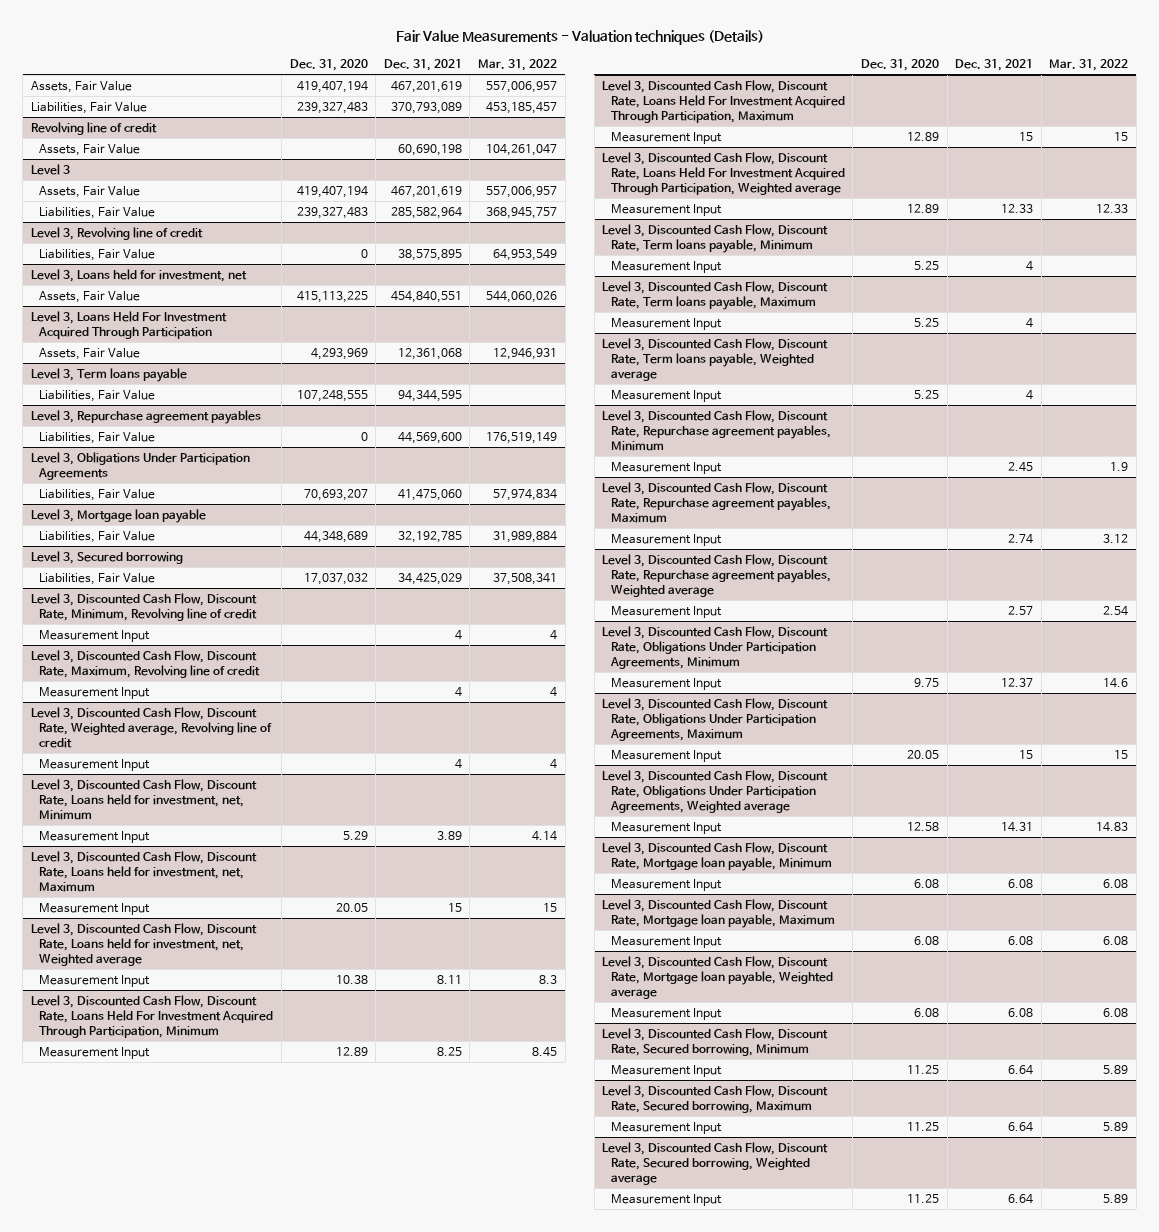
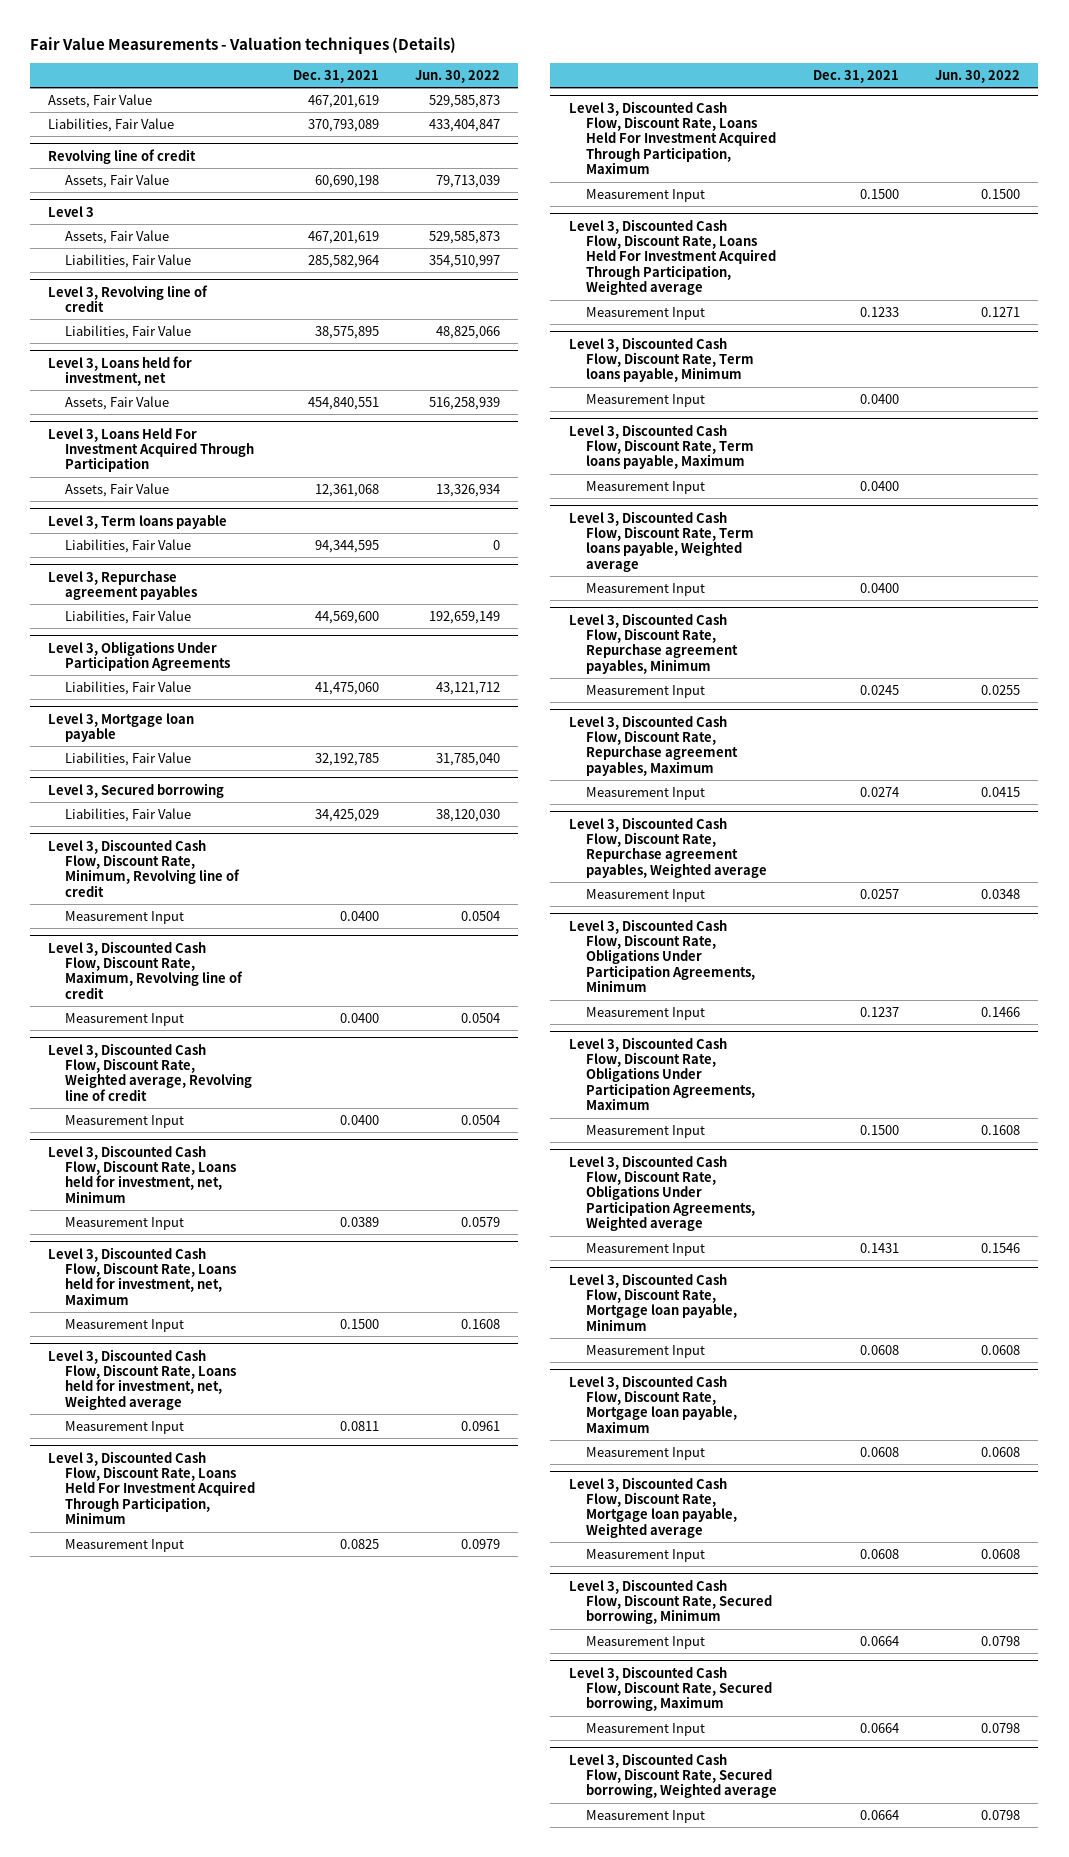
[289,58,368,71] Dec. 31, 2020 -> none
[477,58,557,71] Mar. 31, 2022 -> none
none -> [414,70,500,84] Jun. 30, 2022
[454,629,462,640] 4 -> [339,910,379,921] 0.0400
[454,686,462,697] 4 -> [339,1012,379,1023] 0.0400
[454,758,462,769] 4 -> [339,1114,379,1125] 0.0400
[436,830,462,840] 3.89 -> [339,1216,379,1227] 0.0389
[447,902,462,912] 15 -> [339,1318,379,1329] 0.1500
[436,974,462,984] 8.11 -> [339,1420,379,1431] 0.0811
[436,1046,462,1056] 8.25 -> [339,1538,379,1549] 0.0825
[1019,131,1034,141] 15 -> [859,188,899,199] 0.1500
[1001,203,1034,213] 12.33 -> [859,306,899,317] 0.1233
[1026,260,1034,271] 4 -> [859,393,899,404] 0.0400
[1026,317,1034,328] 4 -> [859,480,899,491] 0.0400
[1026,389,1034,400] 4 -> [859,582,899,593] 0.0400
[1008,461,1034,472] 2.45 -> [859,684,899,695] 0.0245
[1008,533,1034,544] 2.74 -> [859,786,899,797] 0.0274
[1008,605,1034,615] 2.57 -> [859,888,899,899] 0.0257
[1001,677,1034,687] 12.37 -> [859,1006,899,1017] 0.1237
[1019,749,1034,759] 15 -> [859,1124,899,1135] 0.1500
[1001,821,1034,832] 14.31 -> [859,1242,899,1253] 0.1431
[1008,878,1034,888] 6.08 -> [859,1344,899,1355] 0.0608
[1008,935,1034,945] 6.08 -> [859,1446,899,1457] 0.0608
[1008,1007,1034,1017] 6.08 -> [859,1548,899,1559] 0.0608
[1008,1064,1034,1075] 6.64 -> [859,1635,899,1646] 0.0664
[1008,1121,1034,1132] 6.64 -> [859,1722,899,1733] 0.0664
[1008,1193,1034,1204] 6.64 -> [859,1809,899,1820] 0.0664

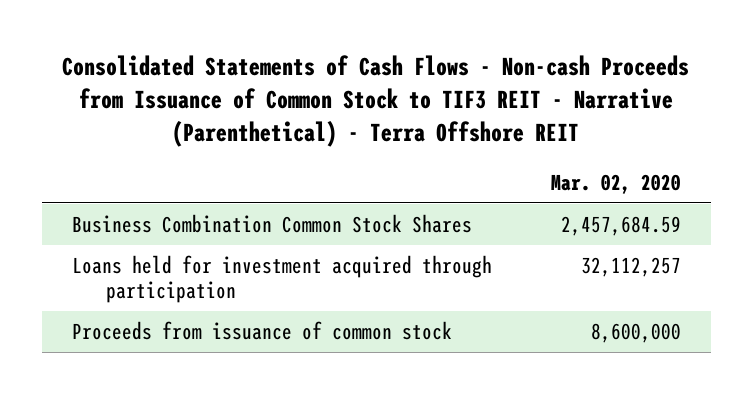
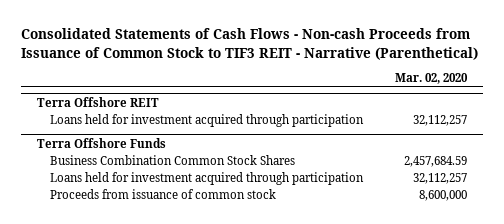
[62,54,690,147] Consolidated Statements of Cash Flows - Non-cash Proceeds from Issuance of Common Stock to TIF3 REIT - Narrative (Parenthetical) - Terra Offshore REIT -> [21,28,479,60] Consolidated Statements of Cash Flows - Non-cash Proceeds from Issuance of Common Stock to TIF3 REIT - Narrative (Parenthetical)
none -> [37,96,160,107] Terra Offshore REIT
none -> [49,113,364,127] Loans held for investment acquired through participation
none -> [37,137,167,148] Terra Offshore Funds

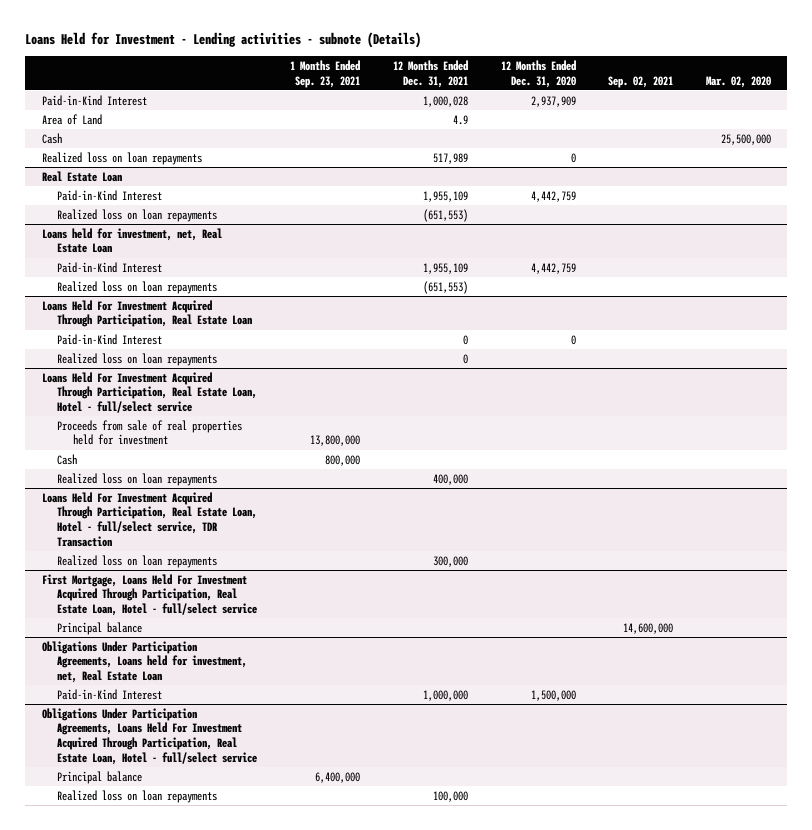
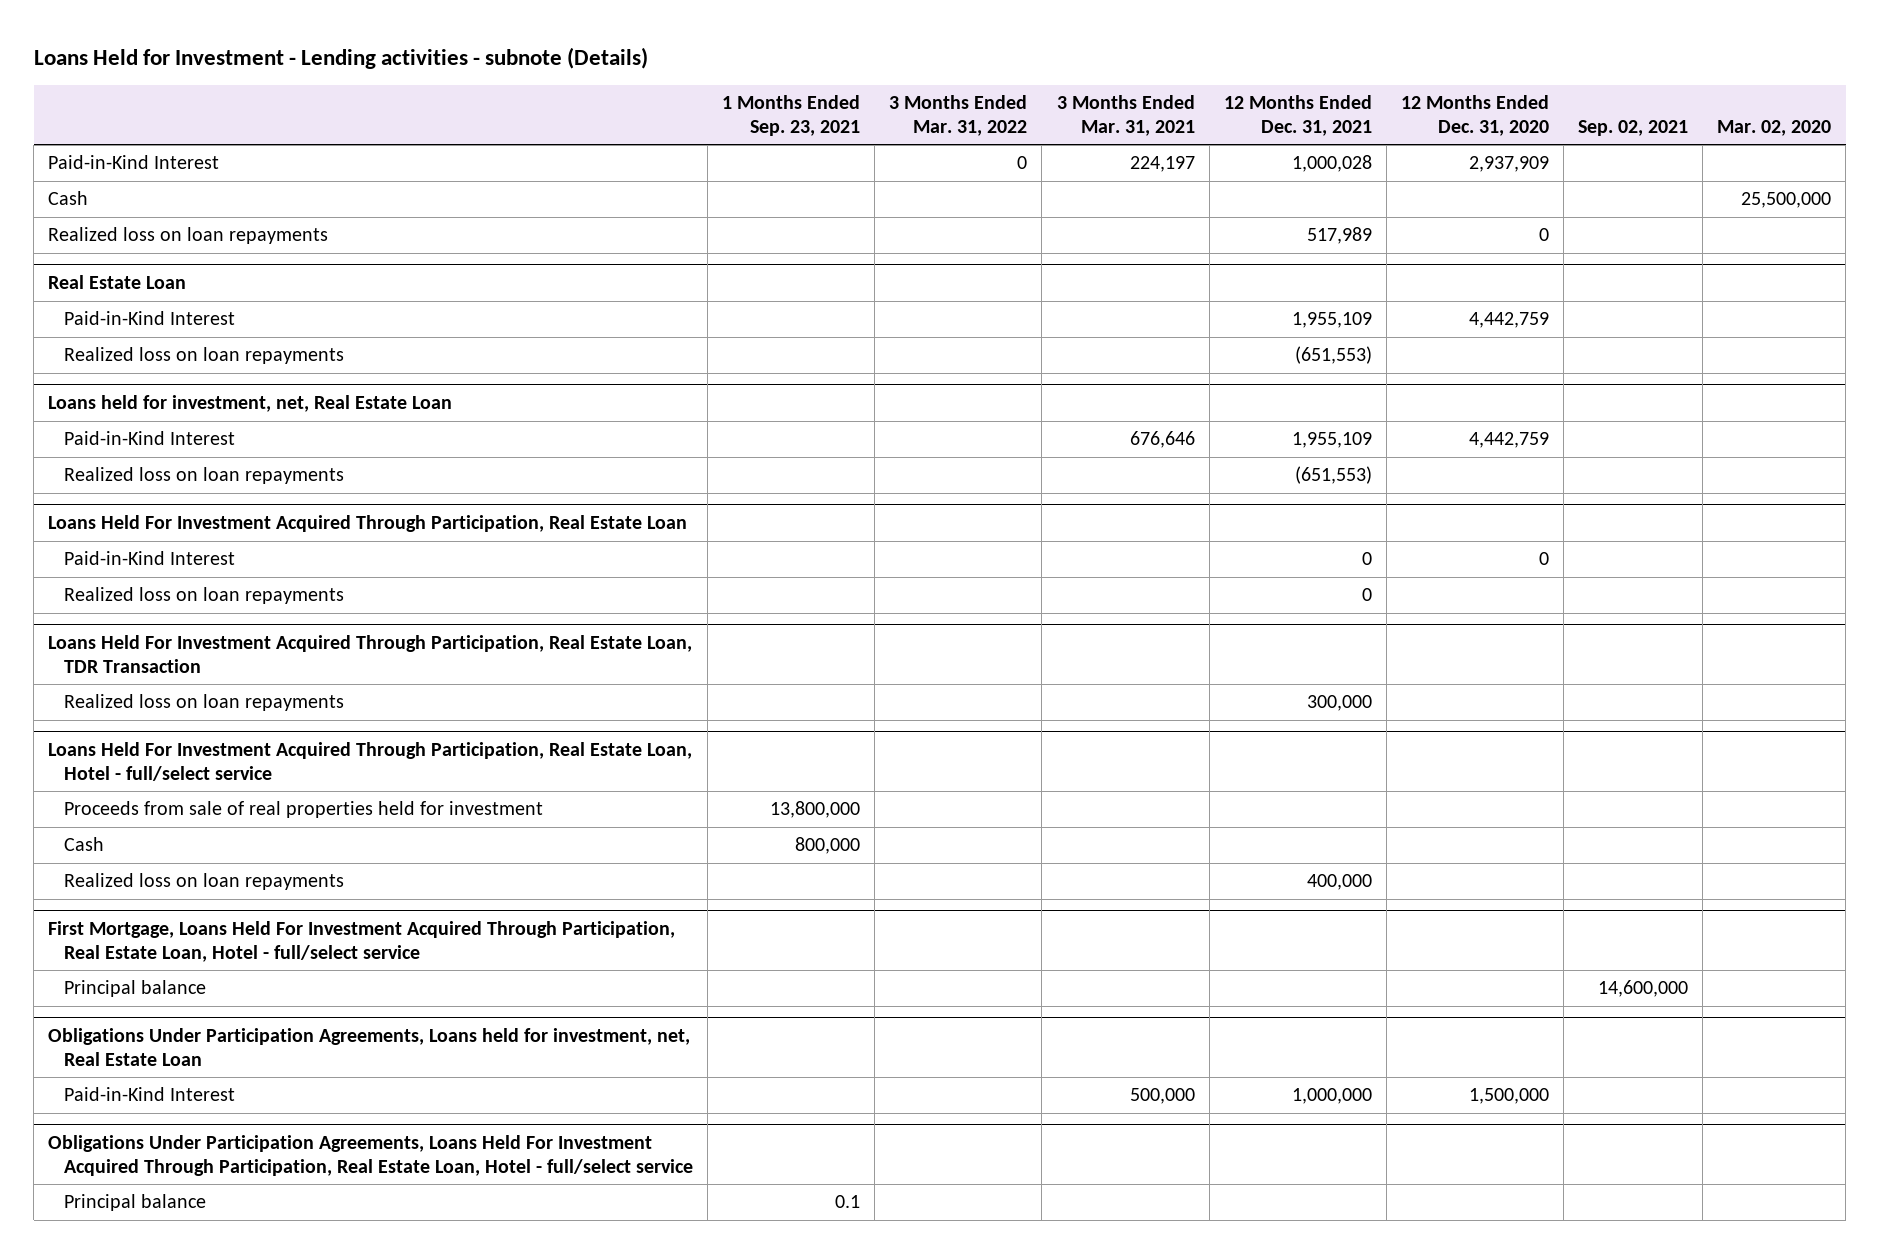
none -> [889,95,1028,136] 3 Months Ended Mar. 31, 2022
none -> [1056,95,1195,136] 3 Months Ended Mar. 31, 2021
[41,113,102,125] Area of Land -> none
none -> [48,635,693,673] Loans Held For Investment Acquired Through Participation, Real Estate Loan, TDR Transaction
none -> [64,694,345,712] Realized loss on loan repayments
[41,491,258,547] Loans Held For Investment Acquired Through Participation, Real Estate Loan, Hotel - full/select service, TDR Transaction -> none
[57,554,218,568] Realized loss on loan repayments -> none
[57,789,218,803] Realized loss on loan repayments -> none
[315,771,361,783] 6,400,000 -> [835,1195,861,1209] 0.1

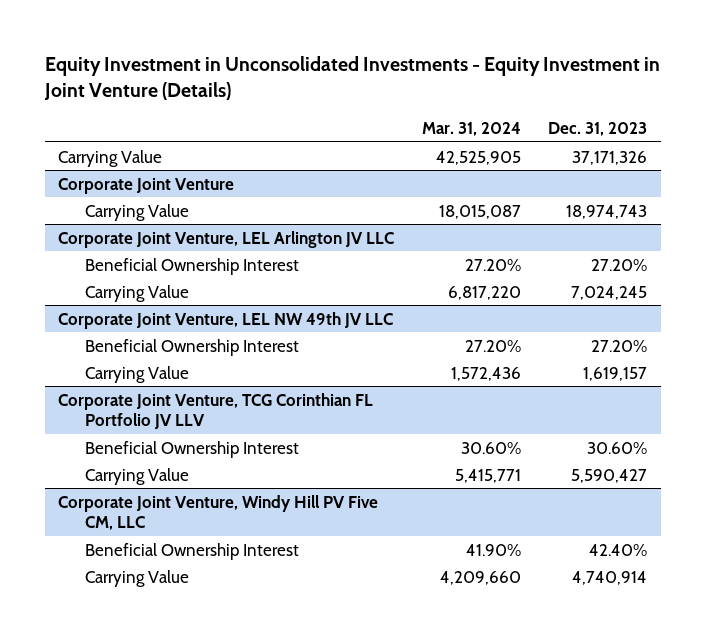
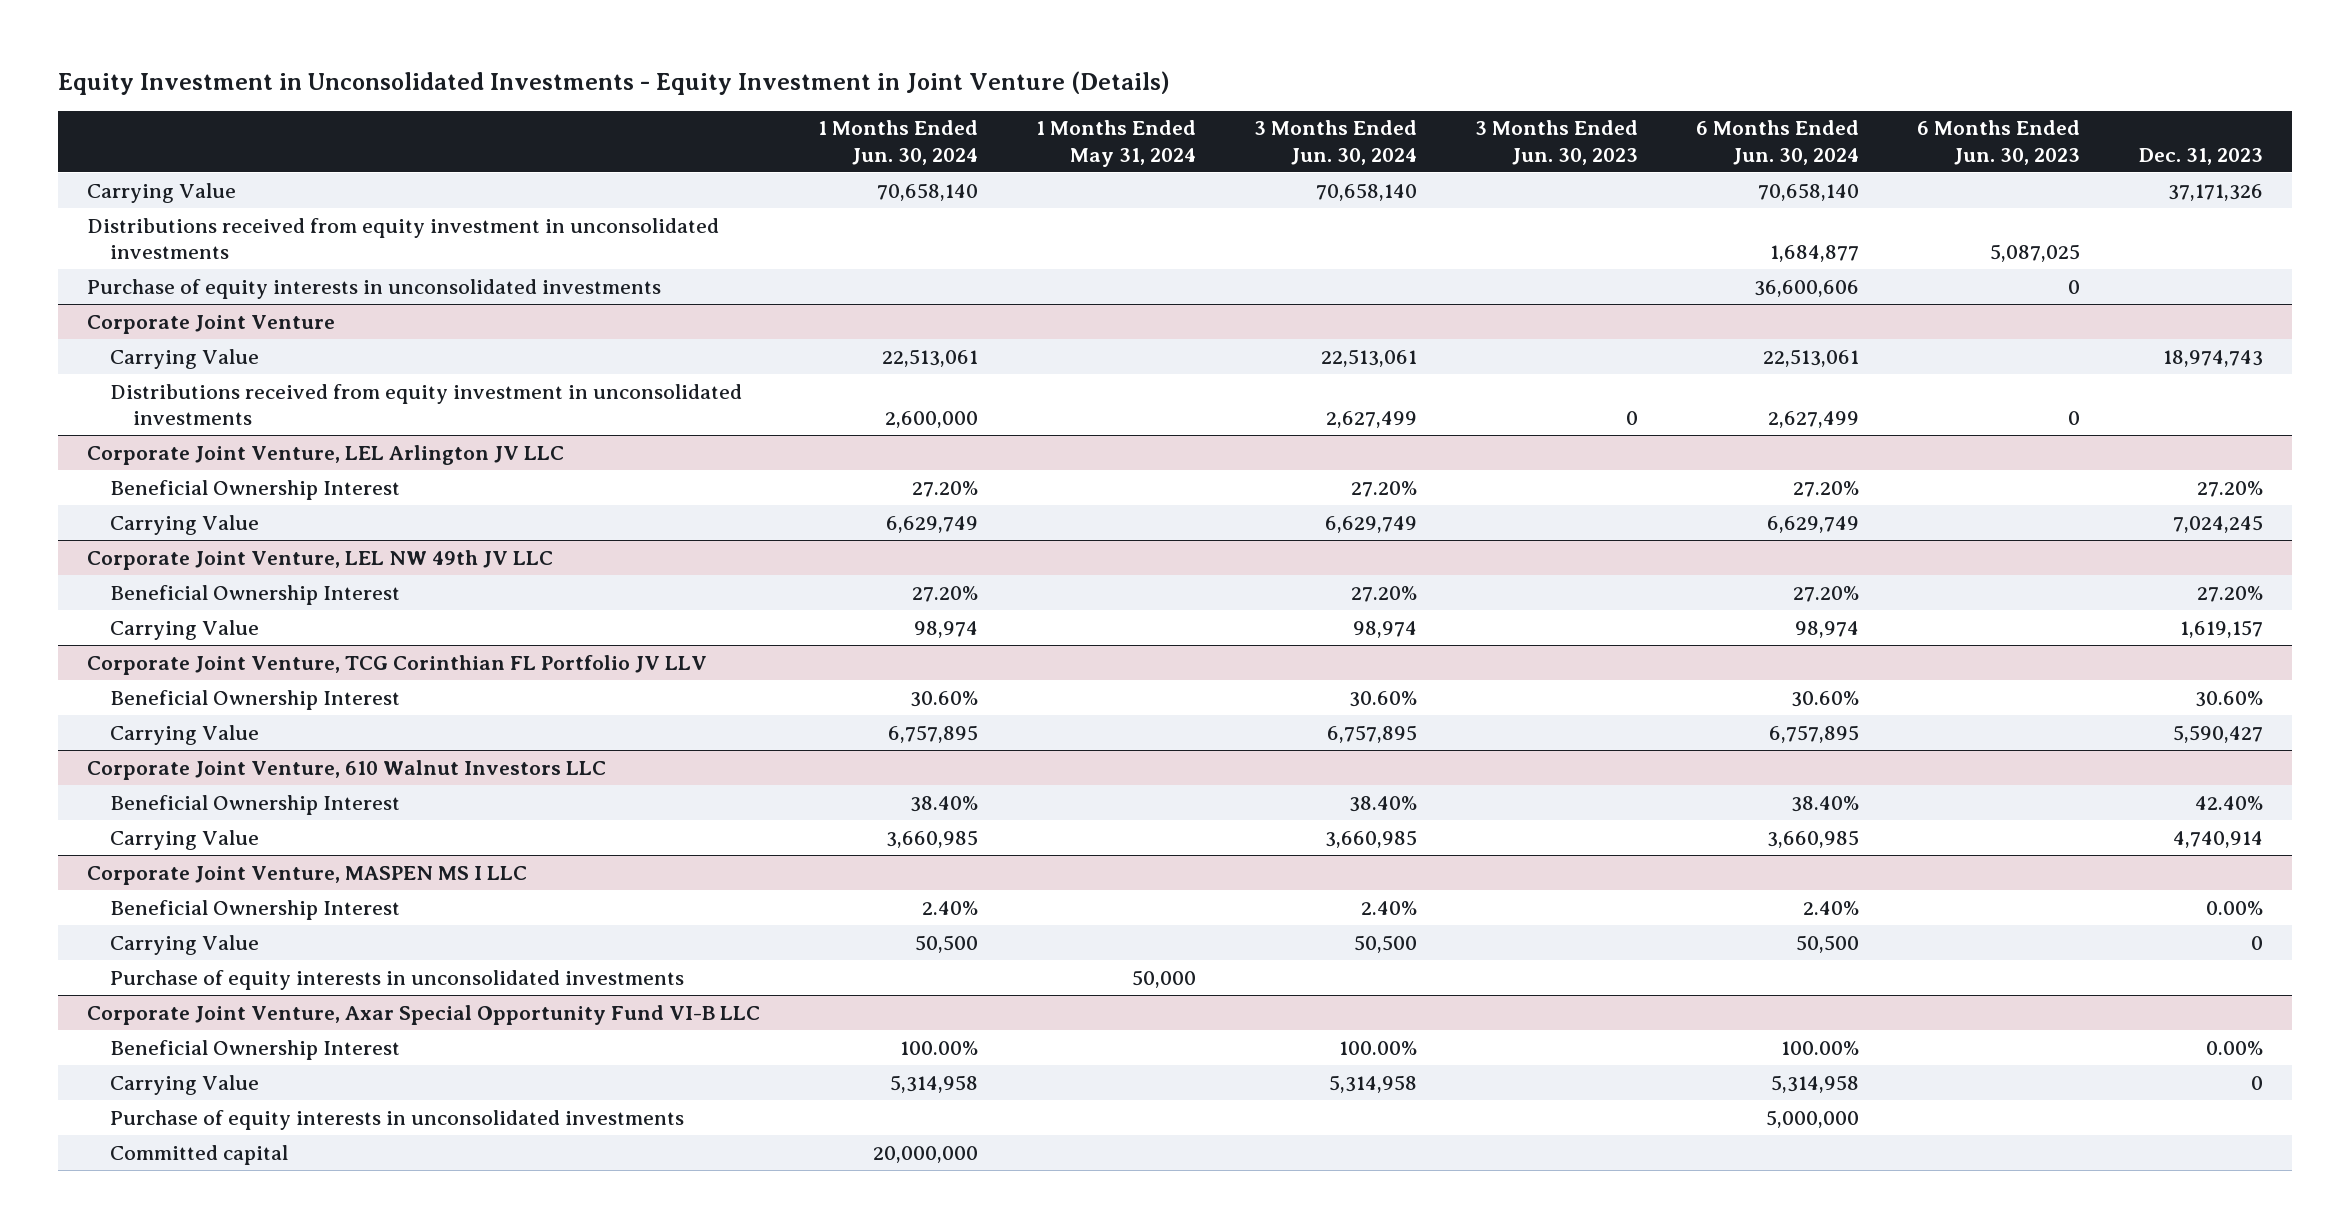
[421,121,521,136] Mar. 31, 2024 -> none
none -> [817,120,978,165] 1 Months Ended Jun. 30, 2024
none -> [1035,120,1196,167] 1 Months Ended May 31, 2024
none -> [1254,120,1418,165] 3 Months Ended Jun. 30, 2024
none -> [1475,120,1639,165] 3 Months Ended Jun. 30, 2023
none -> [1696,120,1860,165] 6 Months Ended Jun. 30, 2024
none -> [1917,120,2081,165] 6 Months Ended Jun. 30, 2023
none -> [86,217,719,259] Distributions received from equity investment in unconsolidated investments
none -> [86,278,661,299] Purchase of equity interests in unconsolidated investments
none -> [109,383,742,425] Distributions received from equity investment in unconsolidated investments
[58,494,379,531] Corporate Joint Venture, Windy Hill PV Five CM, LLC -> none
none -> [86,759,606,780] Corporate Joint Venture, 610 Walnut Investors LLC
none -> [86,865,527,885] Corporate Joint Venture, MASPEN MS I LLC
none -> [109,899,400,920] Beneficial Ownership Interest
none -> [109,934,259,955] Carrying Value
none -> [109,969,684,990] Purchase of equity interests in unconsolidated investments
none -> [86,1004,760,1025] Corporate Joint Venture, Axar Special Opportunity Fund VI-B LLC
none -> [109,1039,400,1060] Beneficial Ownership Interest
none -> [109,1074,259,1095] Carrying Value
none -> [109,1109,684,1130] Purchase of equity interests in unconsolidated investments
none -> [109,1144,288,1165] Committed capital

